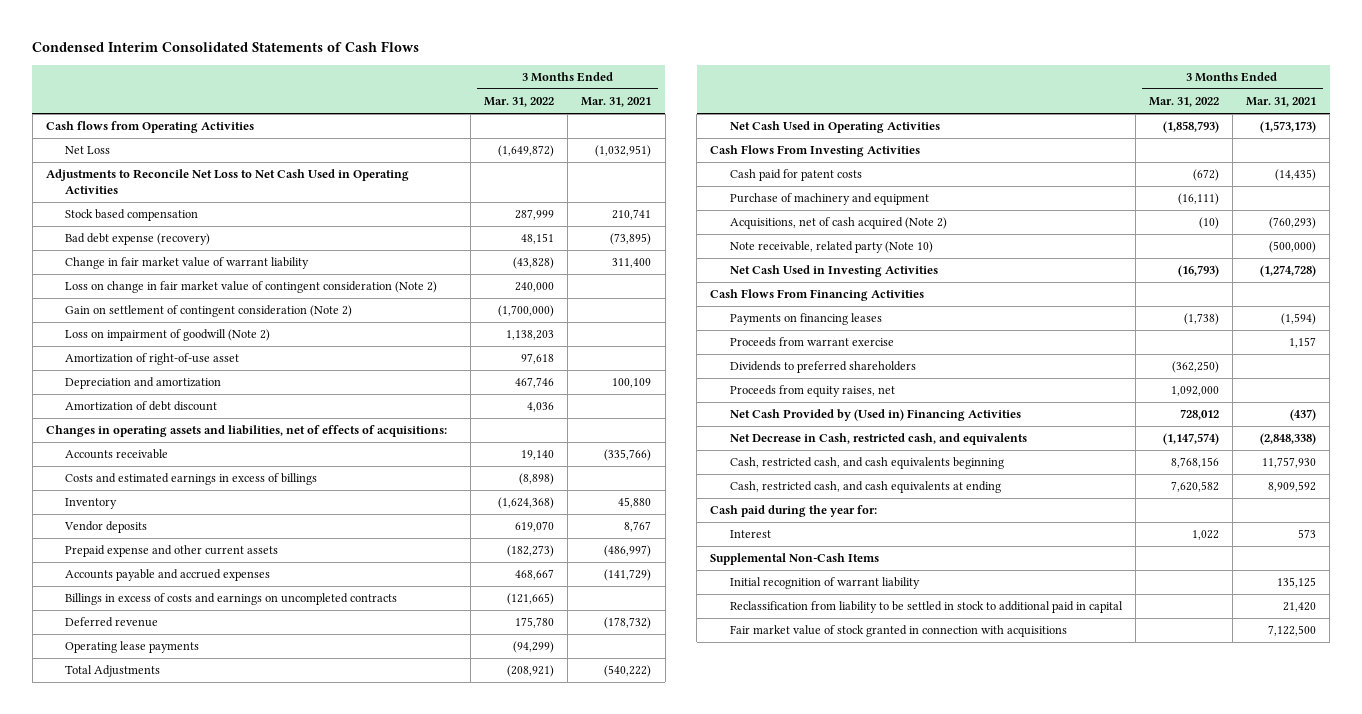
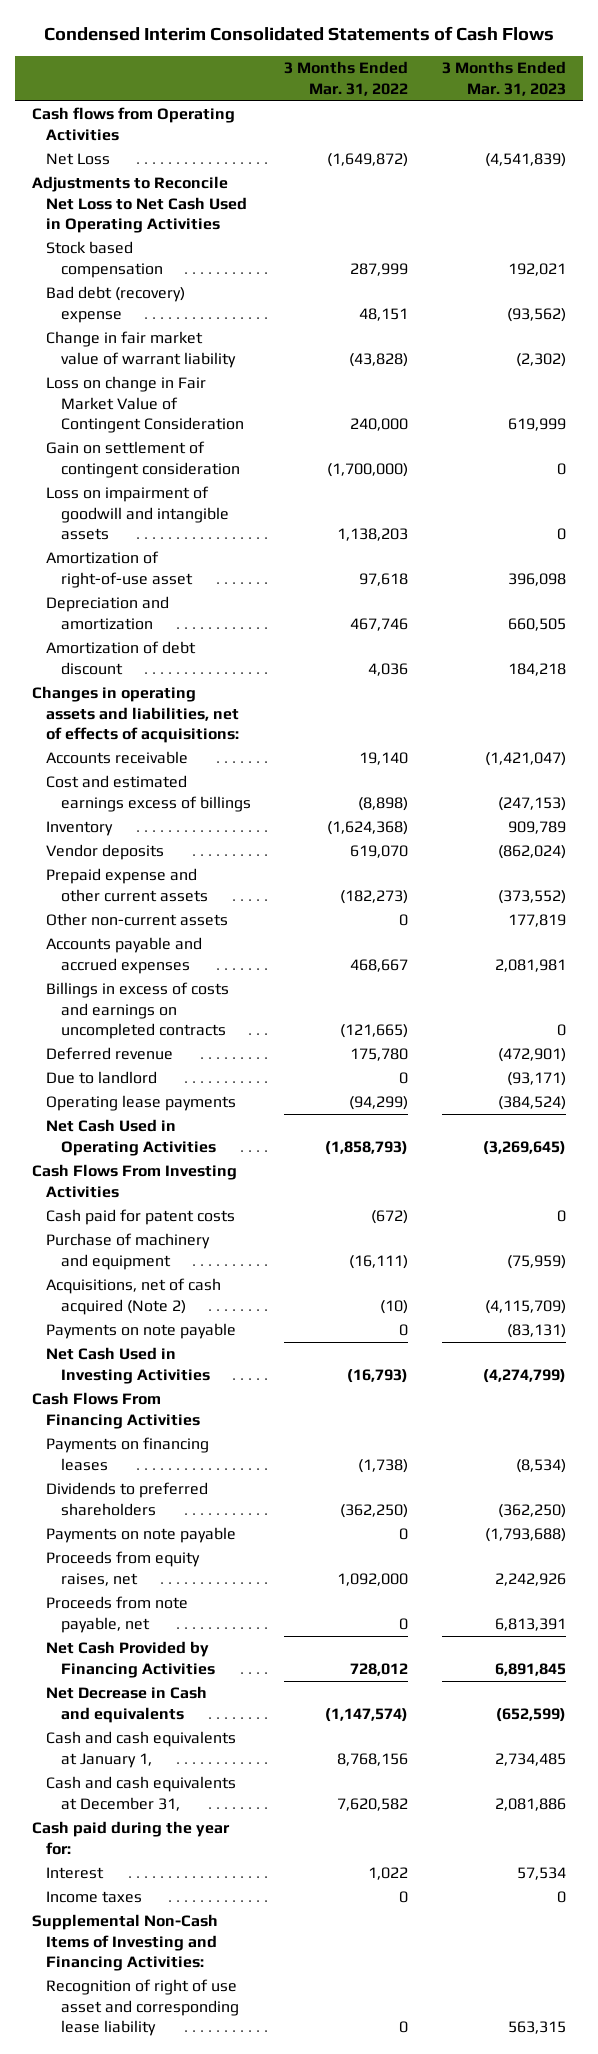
[581,97,652,108] Mar. 31, 2021 -> none
none -> [441,61,566,96] 3 Months Ended Mar. 31, 2023
[65,233,211,246] Bad debt expense (recovery) -> [46,286,186,323] Bad debt (recovery) expense
[65,281,438,294] Loss on change in fair market value of contingent consideration (Note 2) -> [46,376,244,434] Loss on change in Fair Market Value of Contingent Consideration
[65,305,353,318] Gain on settlement of contingent consideration (Note 2) -> [46,441,240,478] Gain on settlement of contingent consideration
[65,329,271,342] Loss on impairment of goodwill (Note 2) -> [46,486,229,541] Loss on impairment of goodwill and intangible assets
[65,473,318,486] Costs and estimated earnings in excess of billings -> [46,775,251,812] Cost and estimated earnings excess of billings
none -> [46,913,229,927] Other non-current assets
none -> [46,1071,158,1085] Due to landlord
[65,665,161,678] Total Adjustments -> none
[729,241,933,254] Note receivable, related party (Note 10) -> none
none -> [46,1323,237,1340] Payments on note payable
[729,337,894,348] Proceeds from warrant exercise -> none
none -> [46,1527,237,1544] Payments on note payable
none -> [46,1596,189,1633] Proceeds from note payable, net
[729,409,1021,422] Net Cash Provided by (Used in) Financing Activities -> [46,1641,215,1678] Net Cash Provided by Financing Activities
[729,433,1027,446] Net Decrease in Cash, restricted cash, and equivalents -> [46,1686,208,1723] Net Decrease in Cash and equivalents
[729,457,1004,470] Cash, restricted cash, and cash equivalents beginning -> [46,1731,237,1768] Cash and cash equivalents at January 1,
[729,481,1001,494] Cash, restricted cash, and cash equivalents at ending -> [46,1776,237,1811] Cash and cash equivalents at December 31,
[729,577,920,590] Initial recognition of warrant liability -> none
[729,601,1123,614] Reclassification from liability to be settled in stock to additional paid in capital -> none
[729,625,1067,638] Fair market value of stock granted in connection with acquisitions -> none
none -> [46,1891,143,1904] Income taxes
[710,553,880,566] Supplemental Non-Cash Items -> [31,1914,218,1972] Supplemental Non-Cash Items of Investing and Financing Activities:
none -> [46,1979,239,2037] Recognition of right of use asset and corresponding lease liability

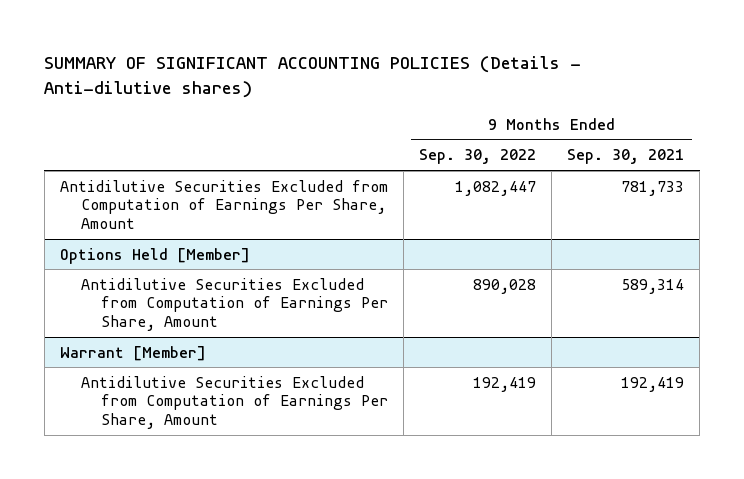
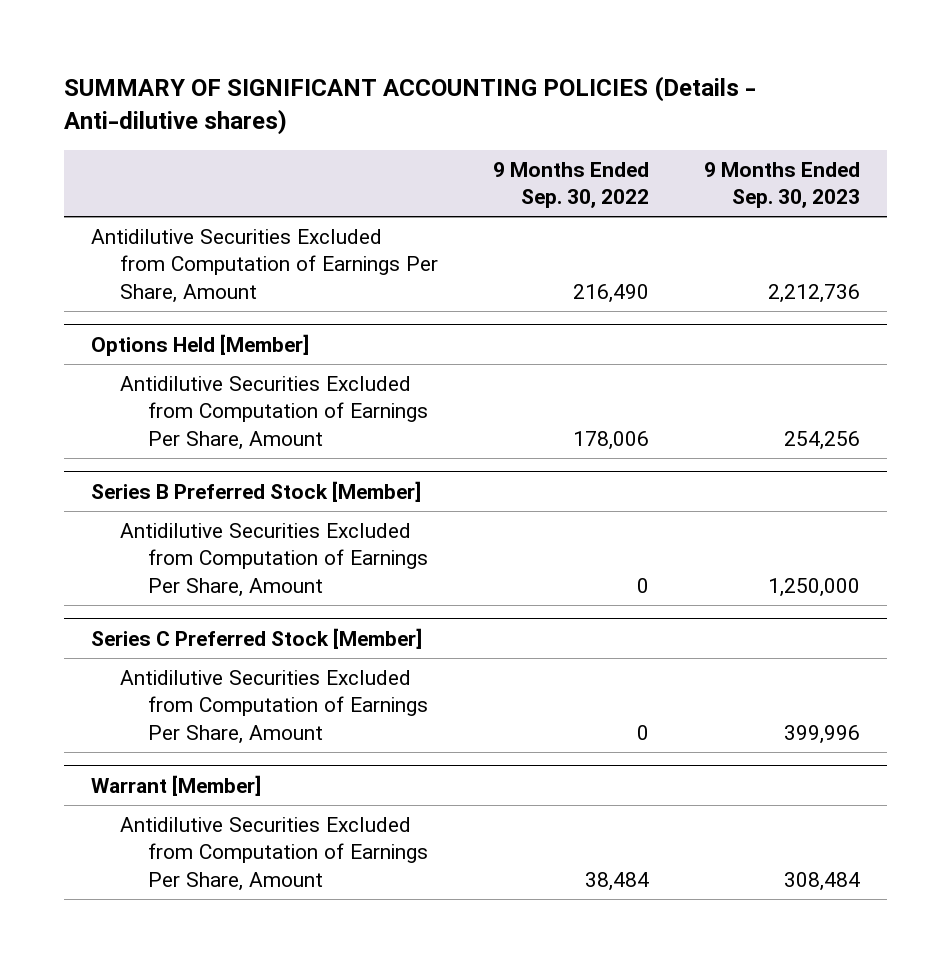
[567,149,685,165] Sep. 30, 2021 -> none
none -> [703,161,860,209] 9 Months Ended Sep. 30, 2023
[455,180,537,196] 1,082,447 -> [572,283,649,303] 216,490
[473,278,537,294] 890,028 -> [572,430,649,450] 178,006
none -> [91,480,422,502] Series B Preferred Stock [Member]
none -> [119,523,429,597] Antidilutive Securities Excluded from Computation of Earnings Per Share, Amount
none -> [91,627,423,649] Series C Preferred Stock [Member]
none -> [119,670,429,744] Antidilutive Securities Excluded from Computation of Earnings Per Share, Amount
[473,376,537,392] 192,419 -> [584,871,649,891] 38,484

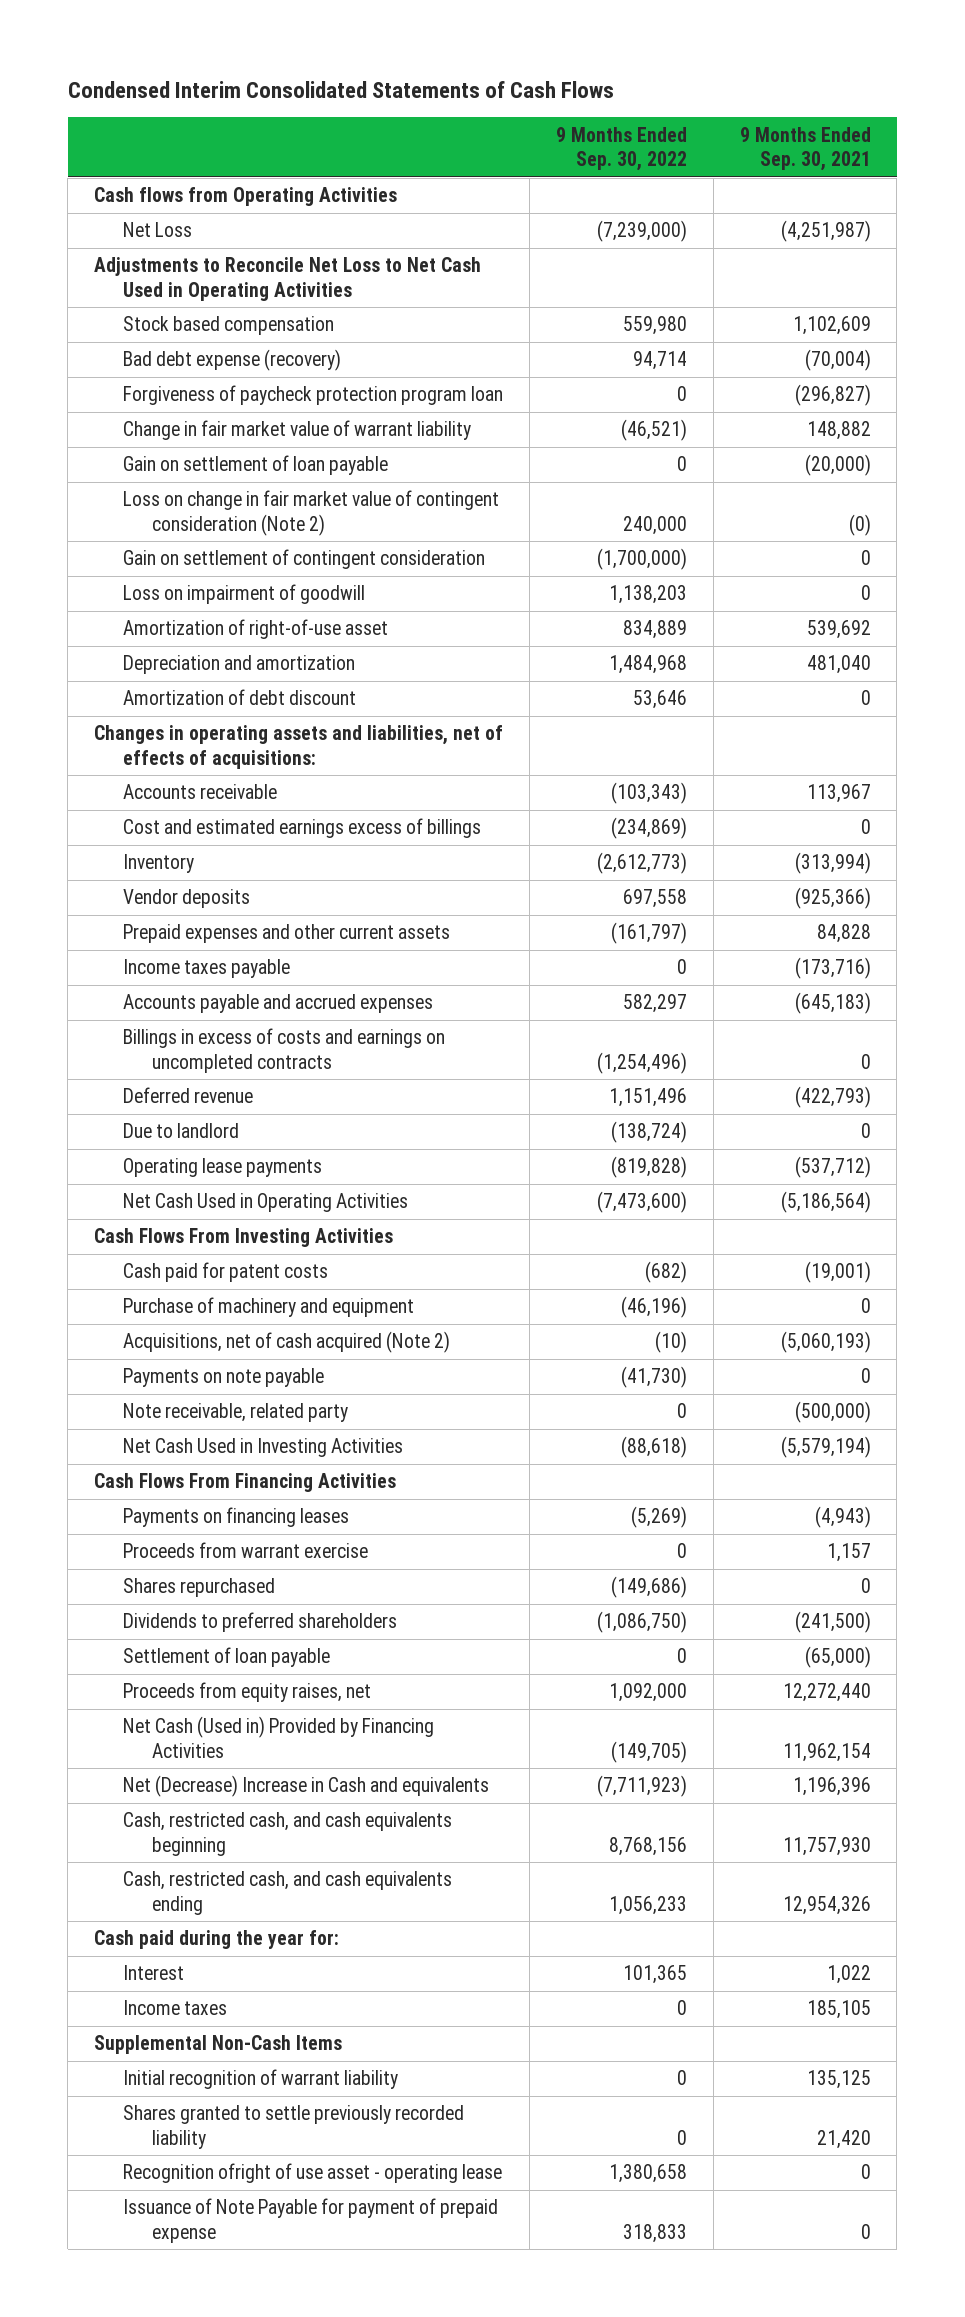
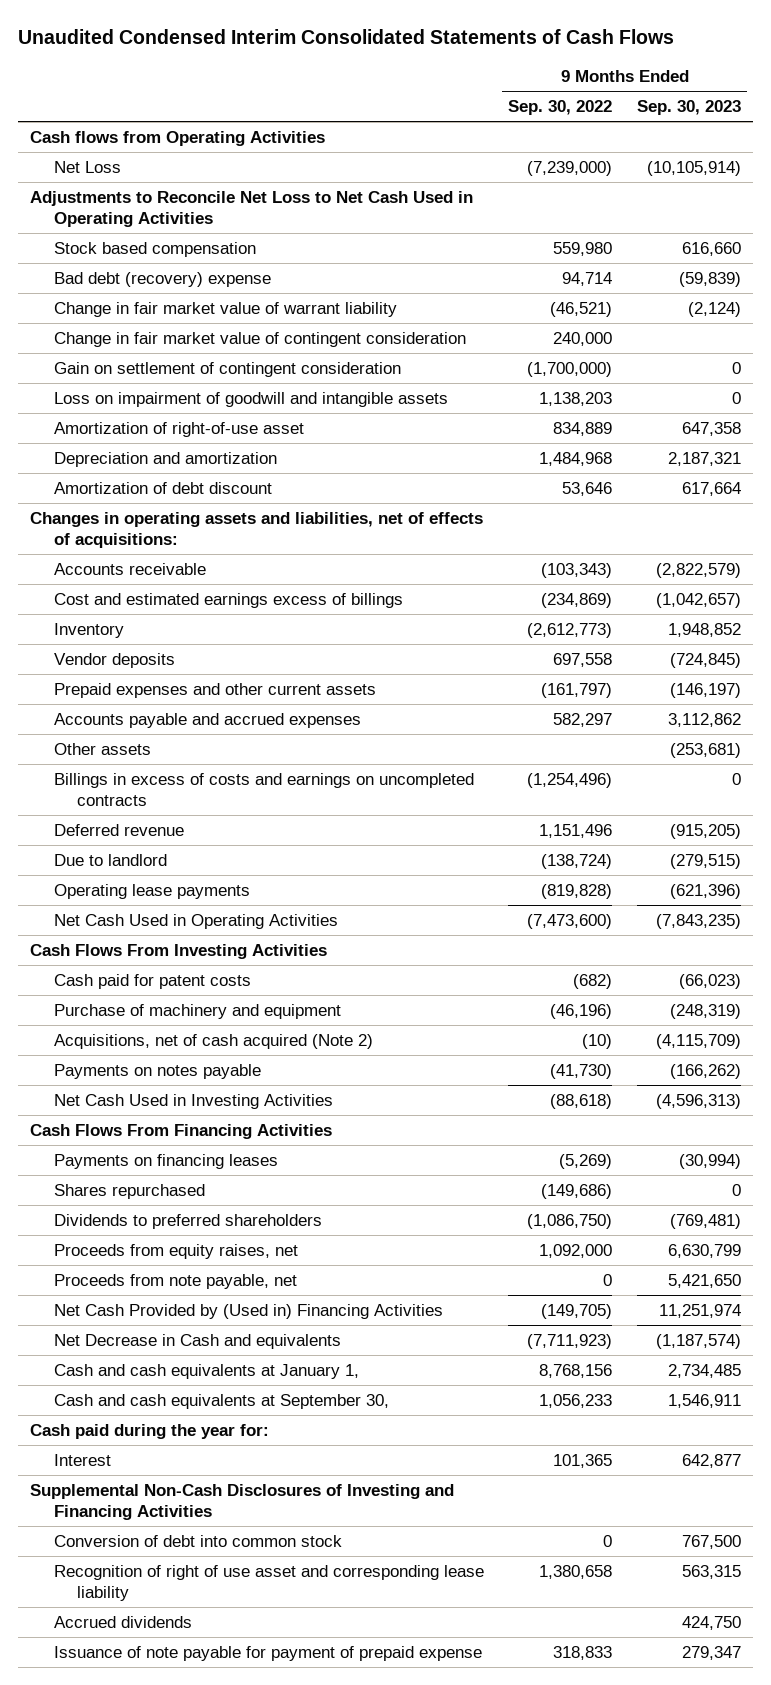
[67,81,614,99] Condensed Interim Consolidated Statements of Cash Flows -> [17,29,674,45] Unaudited Condensed Interim Consolidated Statements of Cash Flows
[739,126,871,172] 9 Months Ended Sep. 30, 2021 -> none
none -> [636,100,741,116] Sep. 30, 2023
[123,385,504,406] Forgiveness of paycheck protection program loan -> none
[123,349,342,372] Bad debt expense (recovery) -> [53,271,271,287] Bad debt (recovery) expense
[123,455,389,476] Gain on settlement of loan payable -> none
[123,490,500,536] Loss on change in fair market value of contingent consideration (Note 2) -> [53,331,466,347] Change in fair market value of contingent consideration
[123,584,366,605] Loss on impairment of goodwill -> [53,391,448,407] Loss on impairment of goodwill and intangible assets
[123,959,291,979] Income taxes payable -> none
none -> [53,742,151,755] Other assets
[123,1403,349,1423] Note receivable, related party -> none
[123,1368,325,1388] Payments on note payable -> [53,1063,261,1079] Payments on notes payable
[123,1542,369,1559] Proceeds from warrant exercise -> none
[123,1647,331,1668] Settlement of loan payable -> none
none -> [53,1273,297,1289] Proceeds from note payable, net
[123,1716,435,1758] Net Cash (Used in) Provided by Financing Activities -> [53,1303,443,1319] Net Cash Provided by (Used in) Financing Activities
[123,1775,490,1798] Net (Decrease) Increase in Cash and equivalents -> [53,1333,341,1349] Net Decrease in Cash and equivalents
[123,1812,453,1856] Cash, restricted cash, and cash equivalents beginning -> [53,1363,359,1379] Cash and cash equivalents at January 1,
[123,1871,453,1915] Cash, restricted cash, and cash equivalents ending -> [53,1393,389,1409] Cash and cash equivalents at September 30,
[123,2000,228,2016] Income taxes -> none
[123,2069,399,2090] Initial recognition of warrant liability -> none
[123,2105,465,2149] Shares granted to settle previously recorded liability -> none
[94,2035,343,2055] Supplemental Non-Cash Items -> [30,1483,455,1520] Supplemental Non-Cash Disclosures of Investing and Financing Activities
none -> [53,1534,342,1547] Conversion of debt into common stock
[123,2163,503,2184] Recognition ofright of use asset - operating lease -> [53,1564,484,1601] Recognition of right of use asset and corresponding lease liability
none -> [53,1615,192,1628] Accrued dividends
[123,2198,499,2243] Issuance of Note Payable for payment of prepaid expense -> [53,1645,482,1661] Issuance of note payable for payment of prepaid expense

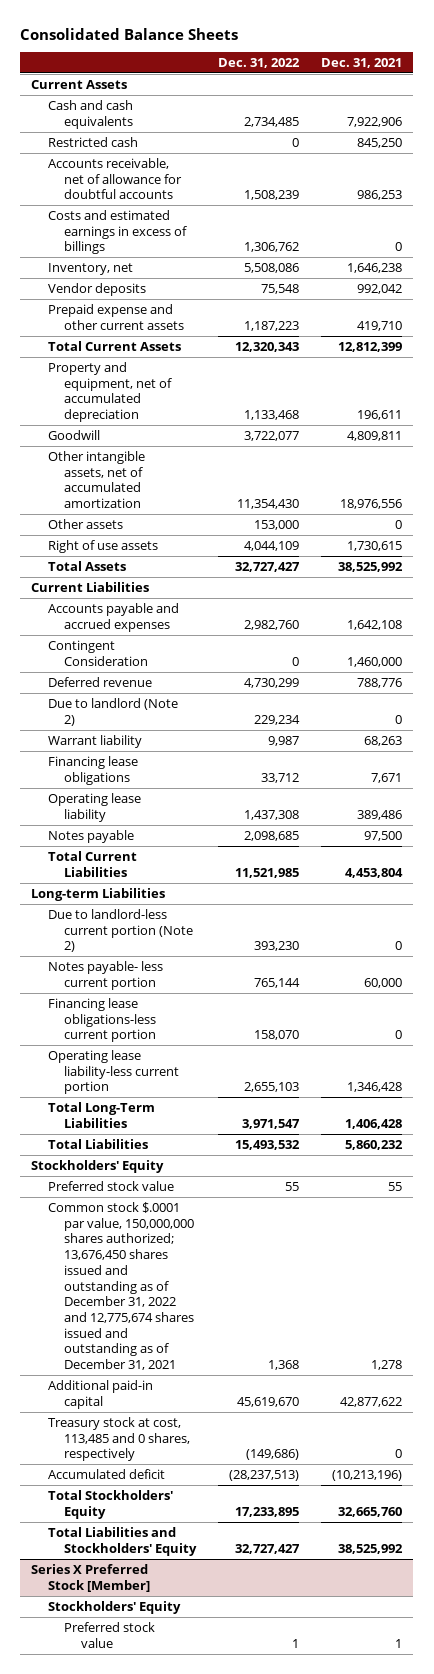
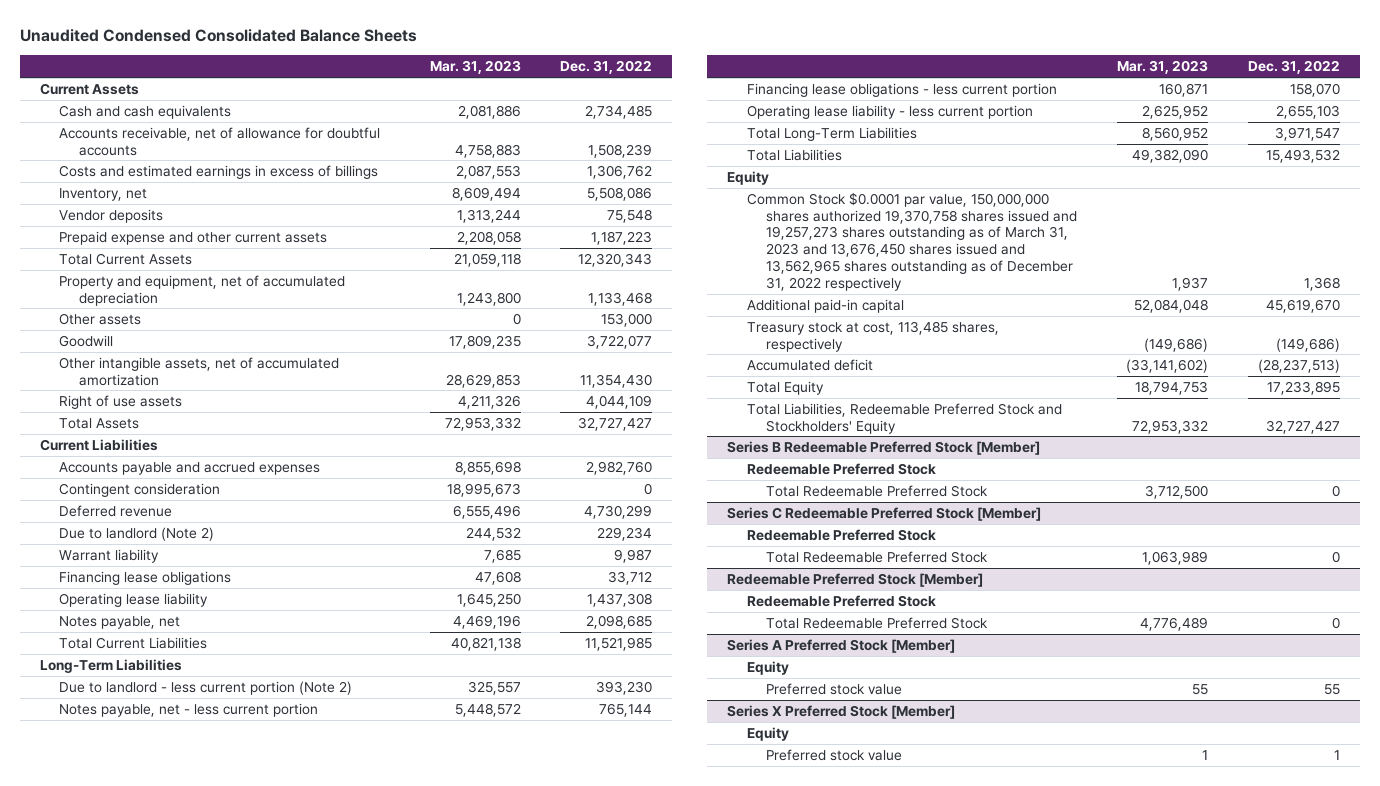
[20,27,239,40] Consolidated Balance Sheets -> [19,29,417,43] Unaudited Condensed Consolidated Balance Sheets
[321,58,403,69] Dec. 31, 2021 -> none
none -> [429,60,521,75] Mar. 31, 2023
[47,136,138,147] Restricted cash -> none
[47,518,123,529] Other assets -> [59,312,142,325] Other assets
[47,639,149,666] Contingent Consideration -> [59,482,221,497] Contingent consideration
[47,829,134,843] Notes payable -> [59,615,181,629] Notes payable, net
[31,887,166,901] Long-term Liabilities -> [39,658,182,673] Long-Term Liabilities
[47,908,194,953] Due to landlord-less current portion (Note 2) -> [59,680,353,695] Due to landlord - less current portion (Note 2)
[47,960,163,990] Notes payable- less current portion -> [59,702,319,717] Notes payable, net - less current portion
[47,997,157,1043] Financing lease obligations-less current portion -> [746,82,1057,97] Financing lease obligations - less current portion
[47,1049,180,1095] Operating lease liability-less current portion -> [746,104,1033,119] Operating lease liability - less current portion
[47,1180,174,1191] Preferred stock value -> none
[31,1159,165,1173] Stockholders' Equity -> [727,170,770,185] Equity
[47,1201,195,1371] Common stock $.0001 par value, 150,000,000 shares authorized; 13,676,450 shares issued and outstanding as of December 31, 2022 and 12,775,674 shares issued and outstanding as of December 31, 2021 -> [746,191,1078,292] Common Stock $0.0001 par value, 150,000,000 shares authorized 19,370,758 shares issued and 19,257,273 shares outstanding as of March 31, 2023 and 13,676,450 shares issued and 13,562,965 shares outstanding as of December 31, 2022 respectively
[47,1416,191,1462] Treasury stock at cost, 113,485 and 0 shares, respectively -> [746,320,999,352] Treasury stock at cost, 113,485 shares, respectively
[47,1489,173,1519] Total Stockholders' Equity -> [746,380,824,395] Total Equity
[47,1526,198,1556] Total Liabilities and Stockholders' Equity -> [746,402,1062,434] Total Liabilities, Redeemable Preferred Stock and Stockholders' Equity
none -> [727,440,1041,455] Series B Redeemable Preferred Stock [Member]
none -> [746,462,936,475] Redeemable Preferred Stock
none -> [766,484,989,497] Total Redeemable Preferred Stock
none -> [727,506,1042,521] Series C Redeemable Preferred Stock [Member]
none -> [746,528,936,541] Redeemable Preferred Stock
none -> [766,550,989,563] Total Redeemable Preferred Stock
none -> [727,572,984,587] Redeemable Preferred Stock [Member]
none -> [746,594,936,607] Redeemable Preferred Stock
none -> [766,616,989,629] Total Redeemable Preferred Stock
none -> [727,638,956,653] Series A Preferred Stock [Member]
none -> [746,660,789,675] Equity
none -> [766,682,903,695] Preferred stock value
[47,1600,181,1614] Stockholders' Equity -> [746,726,789,741] Equity

